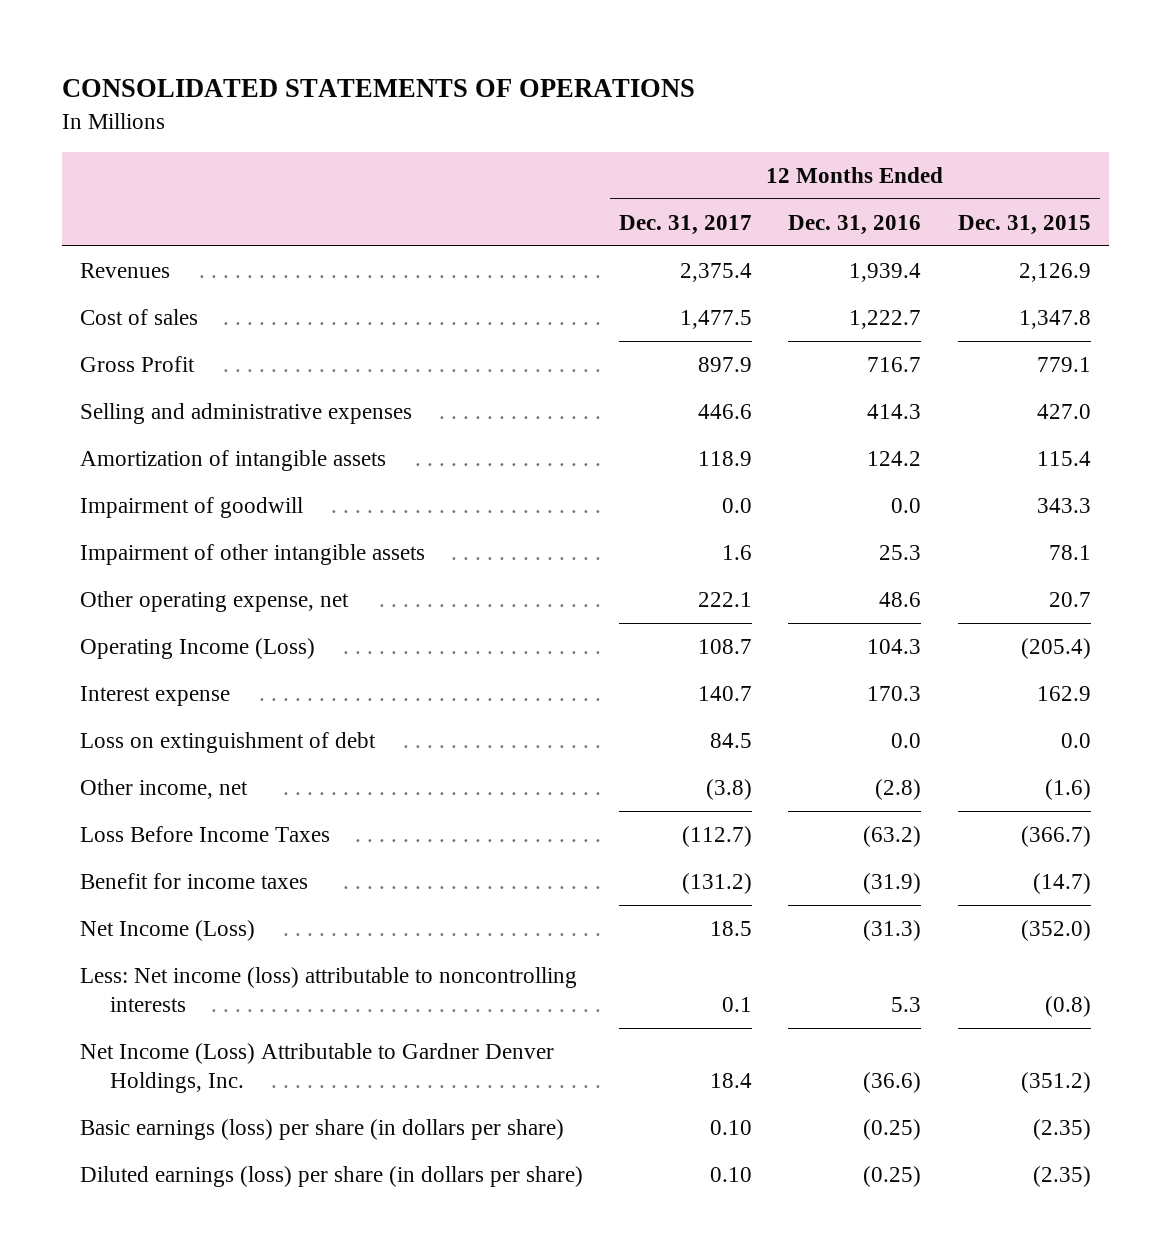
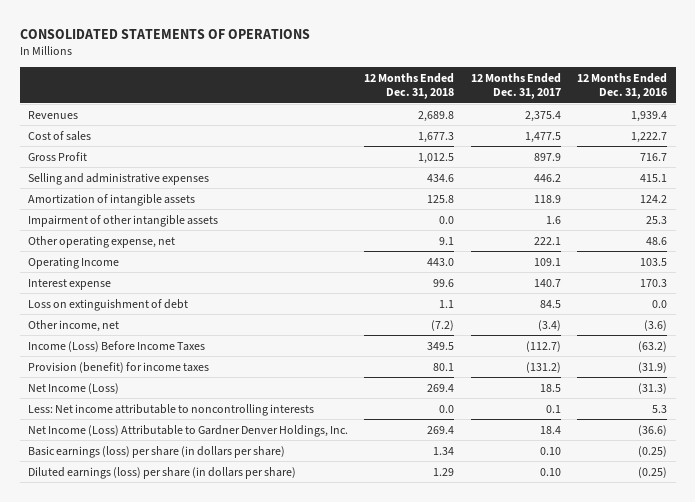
[957,214,1091,235] Dec. 31, 2015 -> none
none -> [364,73,455,100] 12 Months Ended Dec. 31, 2018
[698,403,753,419] 446.6 -> [533,173,561,182] 446.2
[867,403,922,419] 414.3 -> [640,173,668,182] 415.1
[79,496,303,518] Impairment of goodwill -> none
[79,637,315,659] Operating Income (Loss) -> [27,256,119,269] Operating Income
[698,638,753,654] 108.7 -> [533,257,561,266] 109.1
[867,638,922,654] 104.3 -> [640,257,668,266] 103.5
[706,778,753,800] (3.8) -> [537,319,561,331] (3.4)
[875,778,922,800] (2.8) -> [644,319,668,331] (3.6)
[79,825,330,842] Loss Before Income Taxes -> [27,340,205,352] Income (Loss) Before Income Taxes
[79,872,308,889] Benefit for income taxes -> [27,361,209,373] Provision (benefit) for income taxes
[79,966,577,1012] Less: Net income (loss) attributable to noncontrolling interests -> [27,403,314,416] Less: Net income attributable to noncontrolling interests

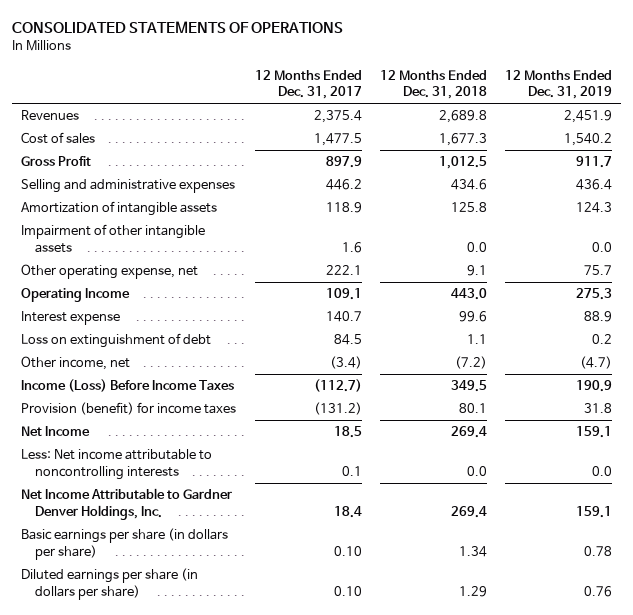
[577,73,668,100] 12 Months Ended Dec. 31, 2016 -> none
none -> [504,69,612,100] 12 Months Ended Dec. 31, 2019
[27,382,119,394] Net Income (Loss) -> [21,426,91,437] Net Income
[27,424,348,437] Net Income (Loss) Attributable to Gardner Denver Holdings, Inc. -> [21,488,233,521] Net Income Attributable to Gardner Denver Holdings, Inc.
[27,445,285,458] Basic earnings (loss) per share (in dollars per share) -> [21,528,229,561] Basic earnings per share (in dollars per share)
[27,466,296,479] Diluted earnings (loss) per share (in dollars per share) -> [21,568,199,601] Diluted earnings per share (in dollars per share)

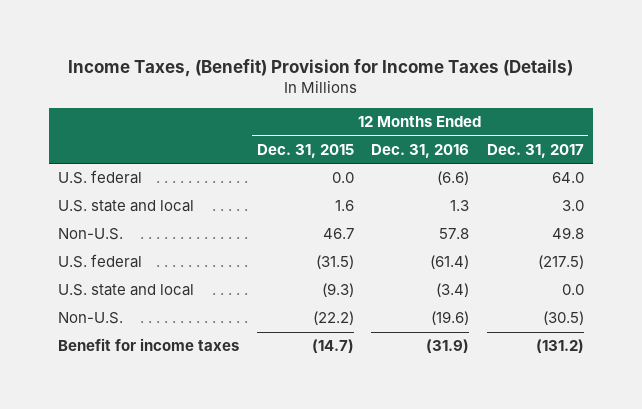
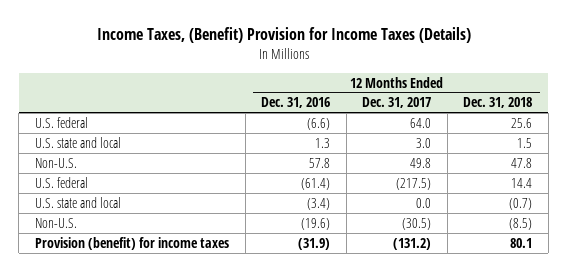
[256,143,354,158] Dec. 31, 2015 -> none
none -> [463,97,533,109] Dec. 31, 2018
[58,338,240,352] Benefit for income taxes -> [34,236,229,250] Provision (benefit) for income taxes

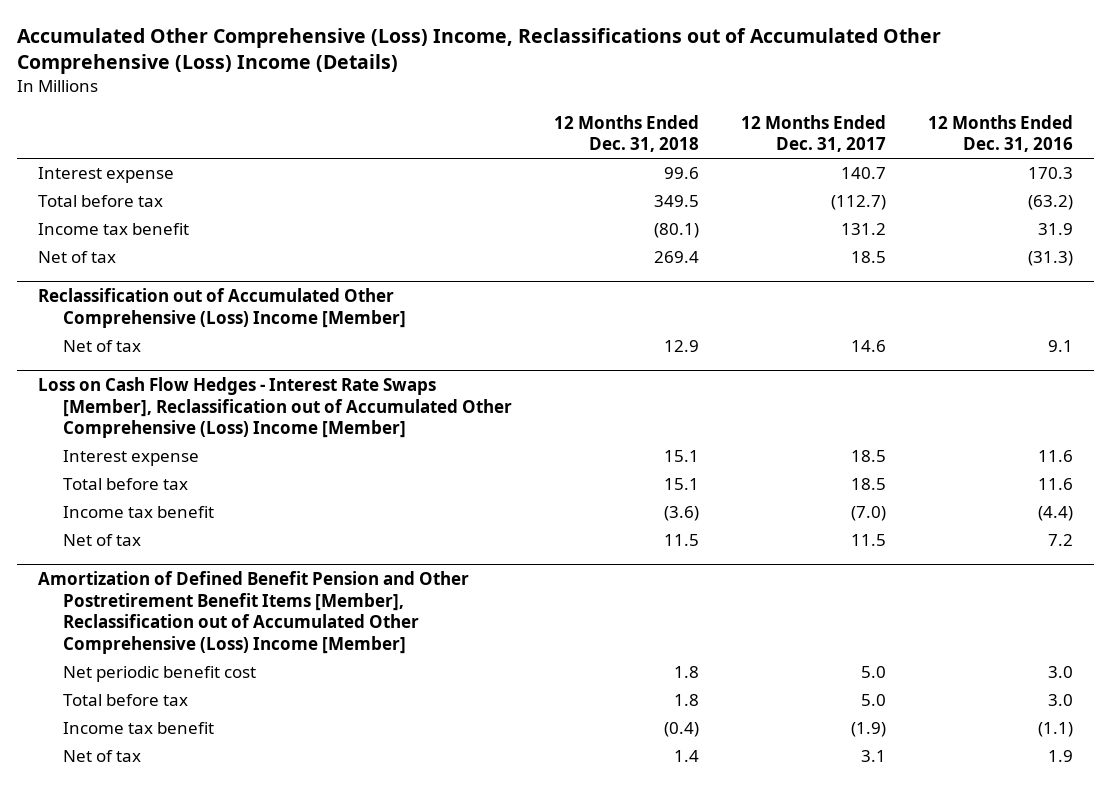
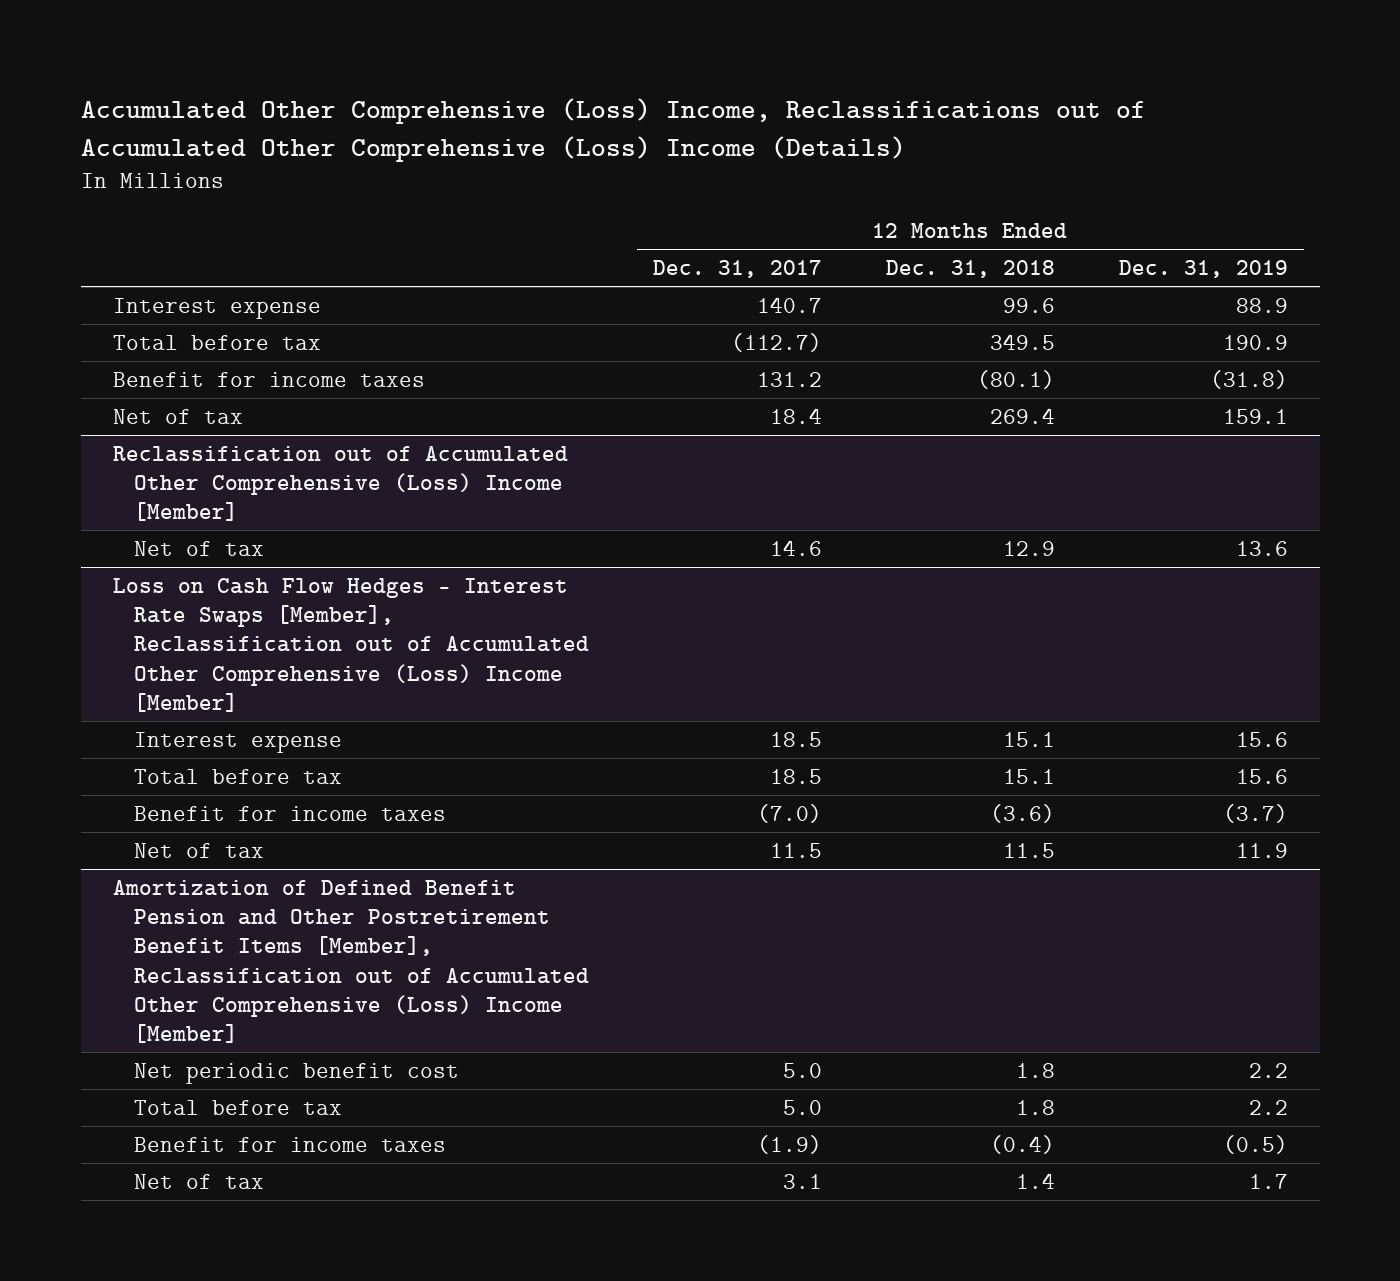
[927,114,1073,153] 12 Months Ended Dec. 31, 2016 -> none
none -> [1118,260,1288,279] Dec. 31, 2019
[37,223,189,236] Income tax benefit -> [112,371,425,387] Benefit for income taxes
[850,251,886,264] 18.5 -> [769,407,822,424] 18.4
[62,506,214,519] Income tax benefit -> [134,805,447,821] Benefit for income taxes
[62,722,214,735] Income tax benefit -> [134,1136,447,1152] Benefit for income taxes

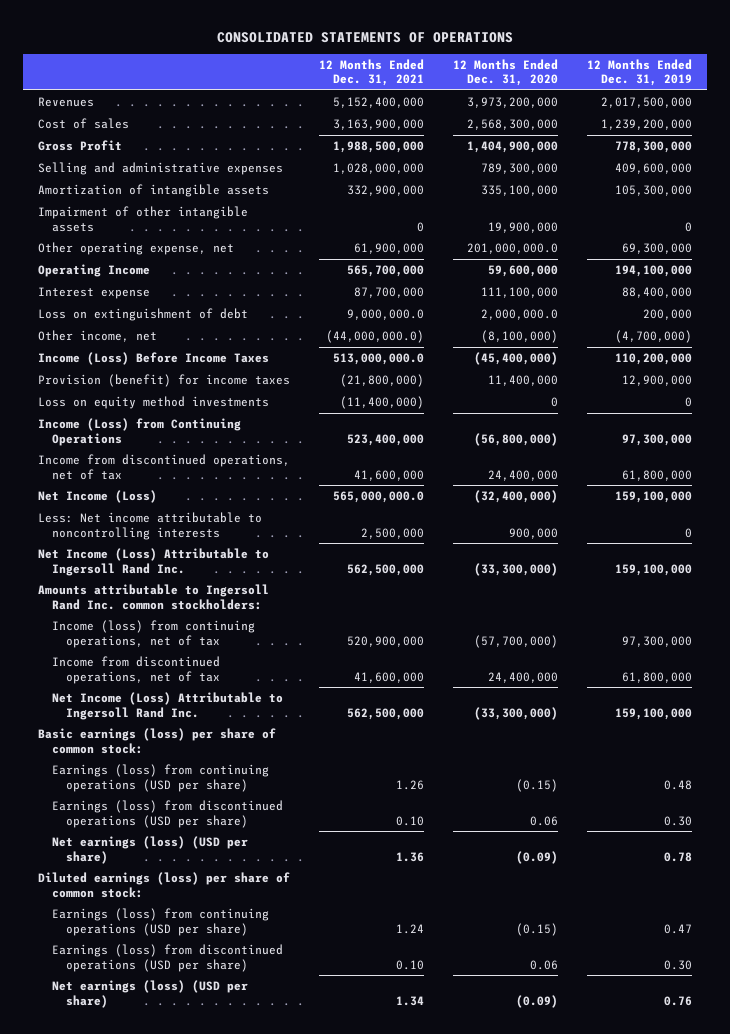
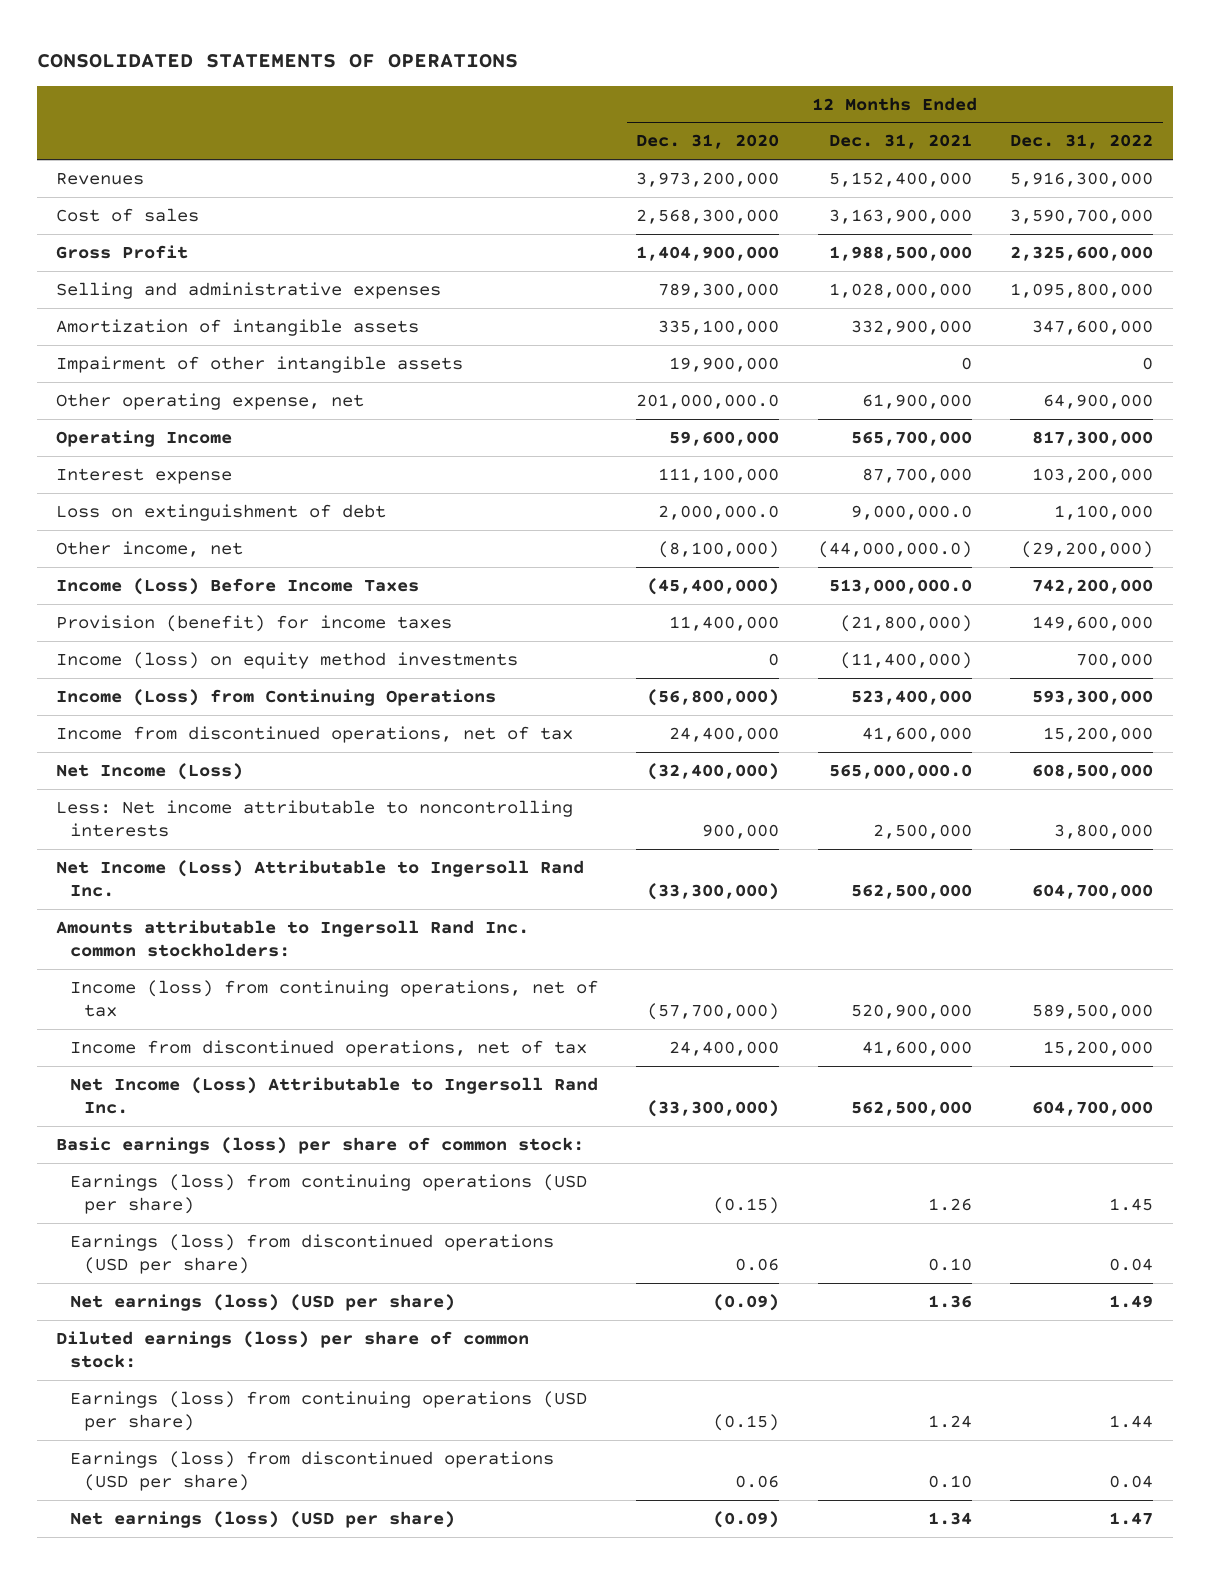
[587,58,693,87] 12 Months Ended Dec. 31, 2019 -> none
none -> [1010,134,1154,150] Dec. 31, 2022
[37,395,269,409] Loss on equity method investments -> [56,651,519,669] Income (loss) on equity method investments

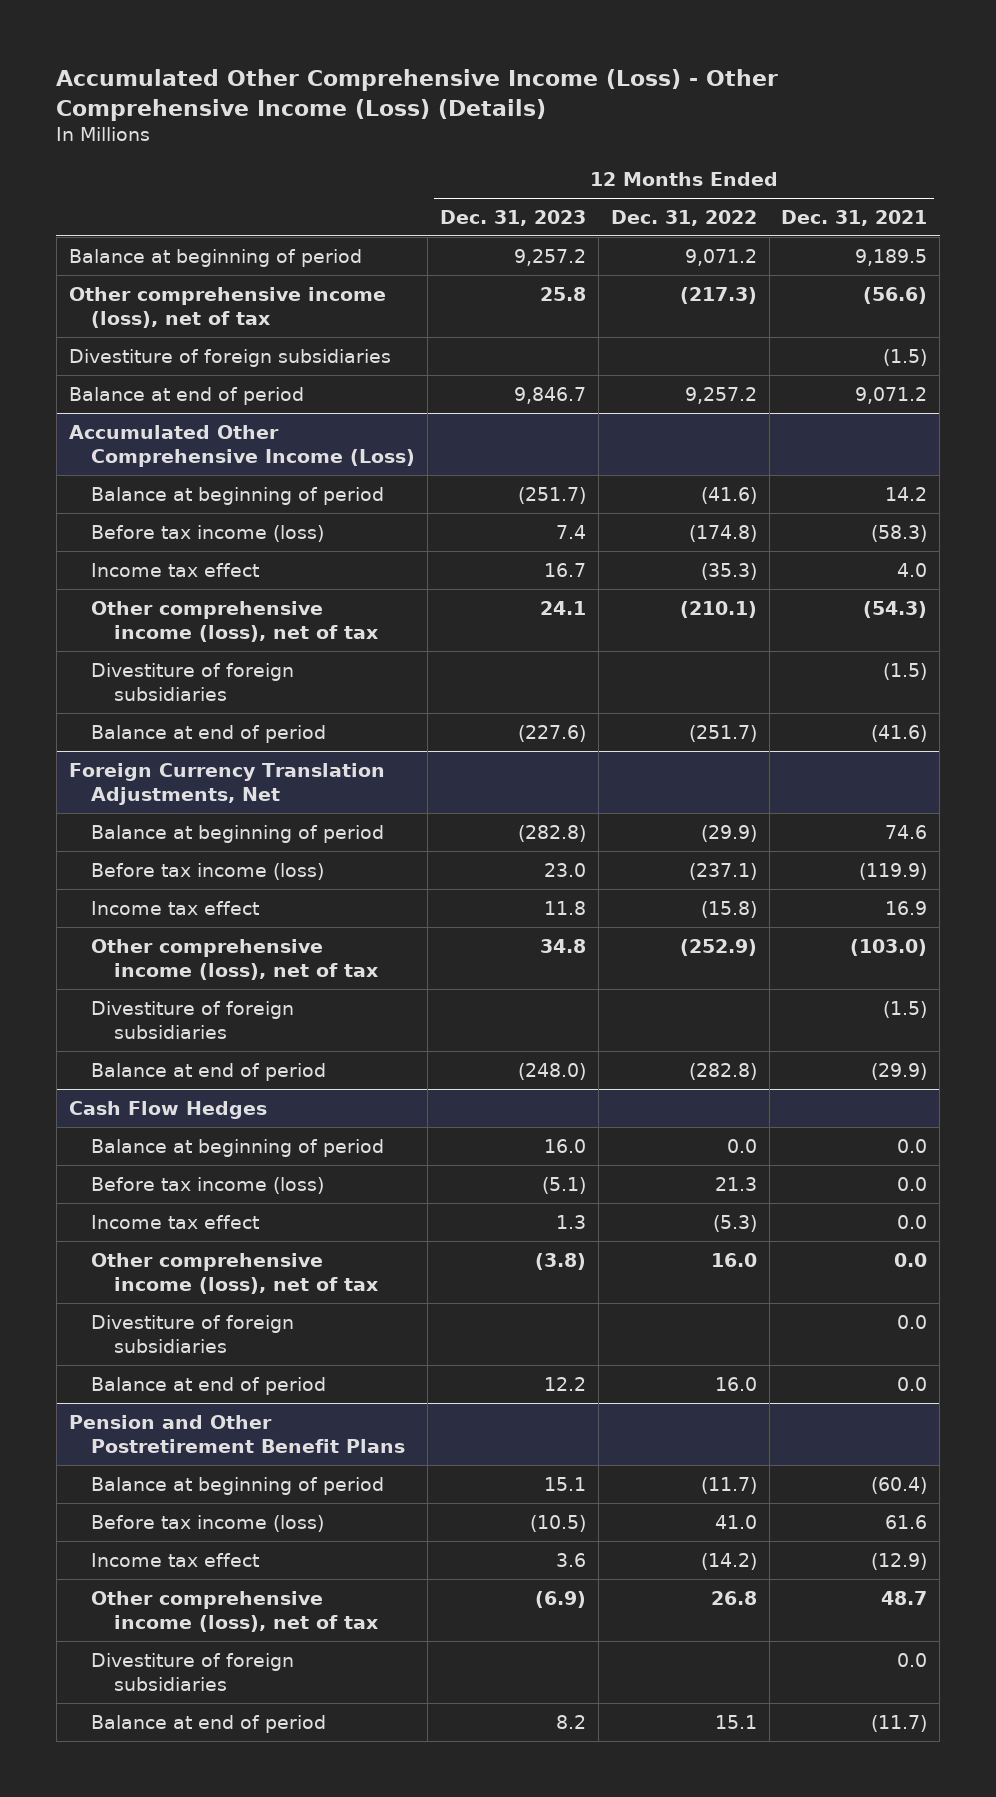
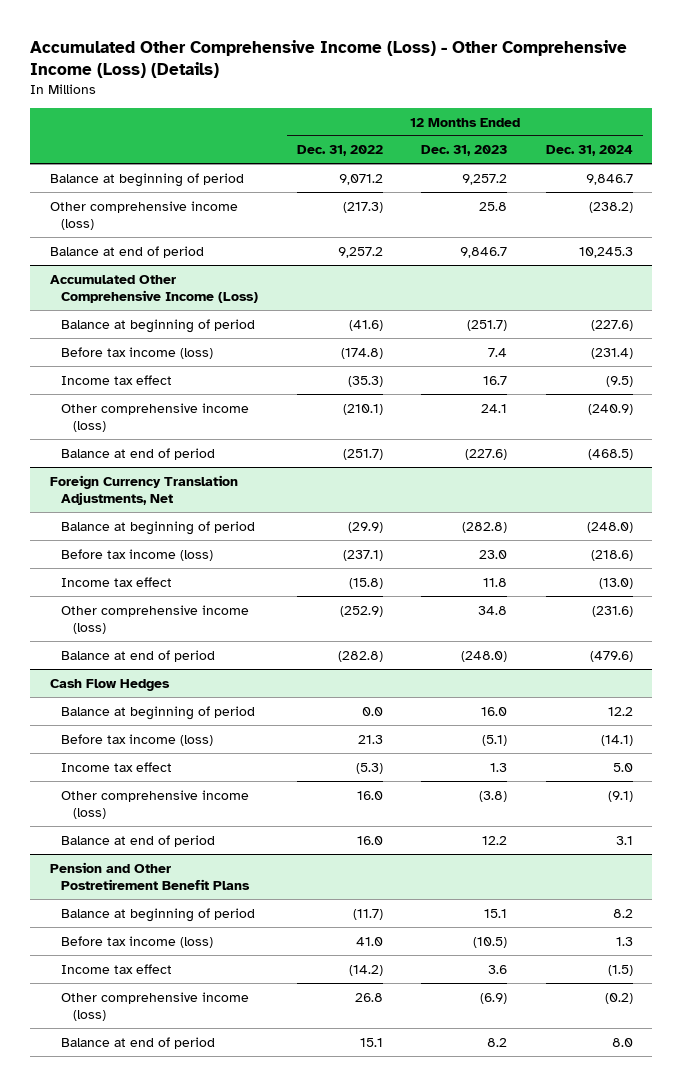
[781,209,928,226] Dec. 31, 2021 -> none
none -> [546,145,634,157] Dec. 31, 2024
[68,348,391,367] Divestiture of foreign subsidiaries -> none
[68,286,386,329] Other comprehensive income (loss), net of tax -> [49,200,238,230] Other comprehensive income (loss)
[91,662,295,702] Divestiture of foreign subsidiaries -> none
[91,600,378,643] Other comprehensive income (loss), net of tax -> [61,402,250,432] Other comprehensive income (loss)
[91,1000,295,1040] Divestiture of foreign subsidiaries -> none
[91,938,378,981] Other comprehensive income (loss), net of tax -> [61,604,250,634] Other comprehensive income (loss)
[91,1314,295,1354] Divestiture of foreign subsidiaries -> none
[91,1252,378,1295] Other comprehensive income (loss), net of tax -> [61,789,250,819] Other comprehensive income (loss)
[91,1652,295,1692] Divestiture of foreign subsidiaries -> none
[91,1590,378,1633] Other comprehensive income (loss), net of tax -> [61,991,250,1021] Other comprehensive income (loss)

